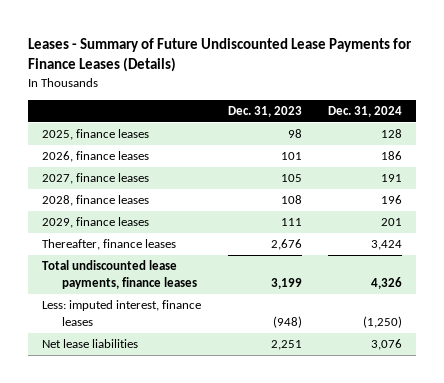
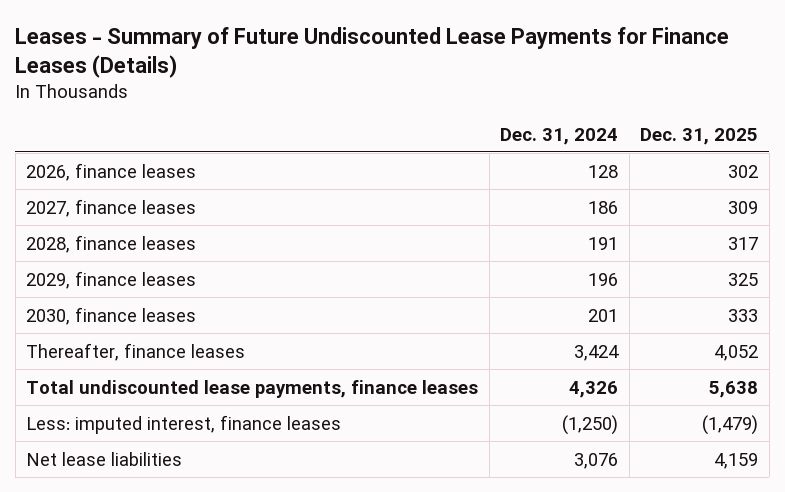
[227,105,302,117] Dec. 31, 2023 -> none
none -> [640,127,759,145] Dec. 31, 2025
[41,129,149,141] 2025, finance leases -> [26,162,197,181] 2026, finance leases
[41,151,149,163] 2026, finance leases -> [26,198,197,217] 2027, finance leases
[41,173,149,185] 2027, finance leases -> [26,234,197,253] 2028, finance leases
[41,195,149,207] 2028, finance leases -> [26,270,197,289] 2029, finance leases
[41,217,149,229] 2029, finance leases -> [26,306,197,325] 2030, finance leases

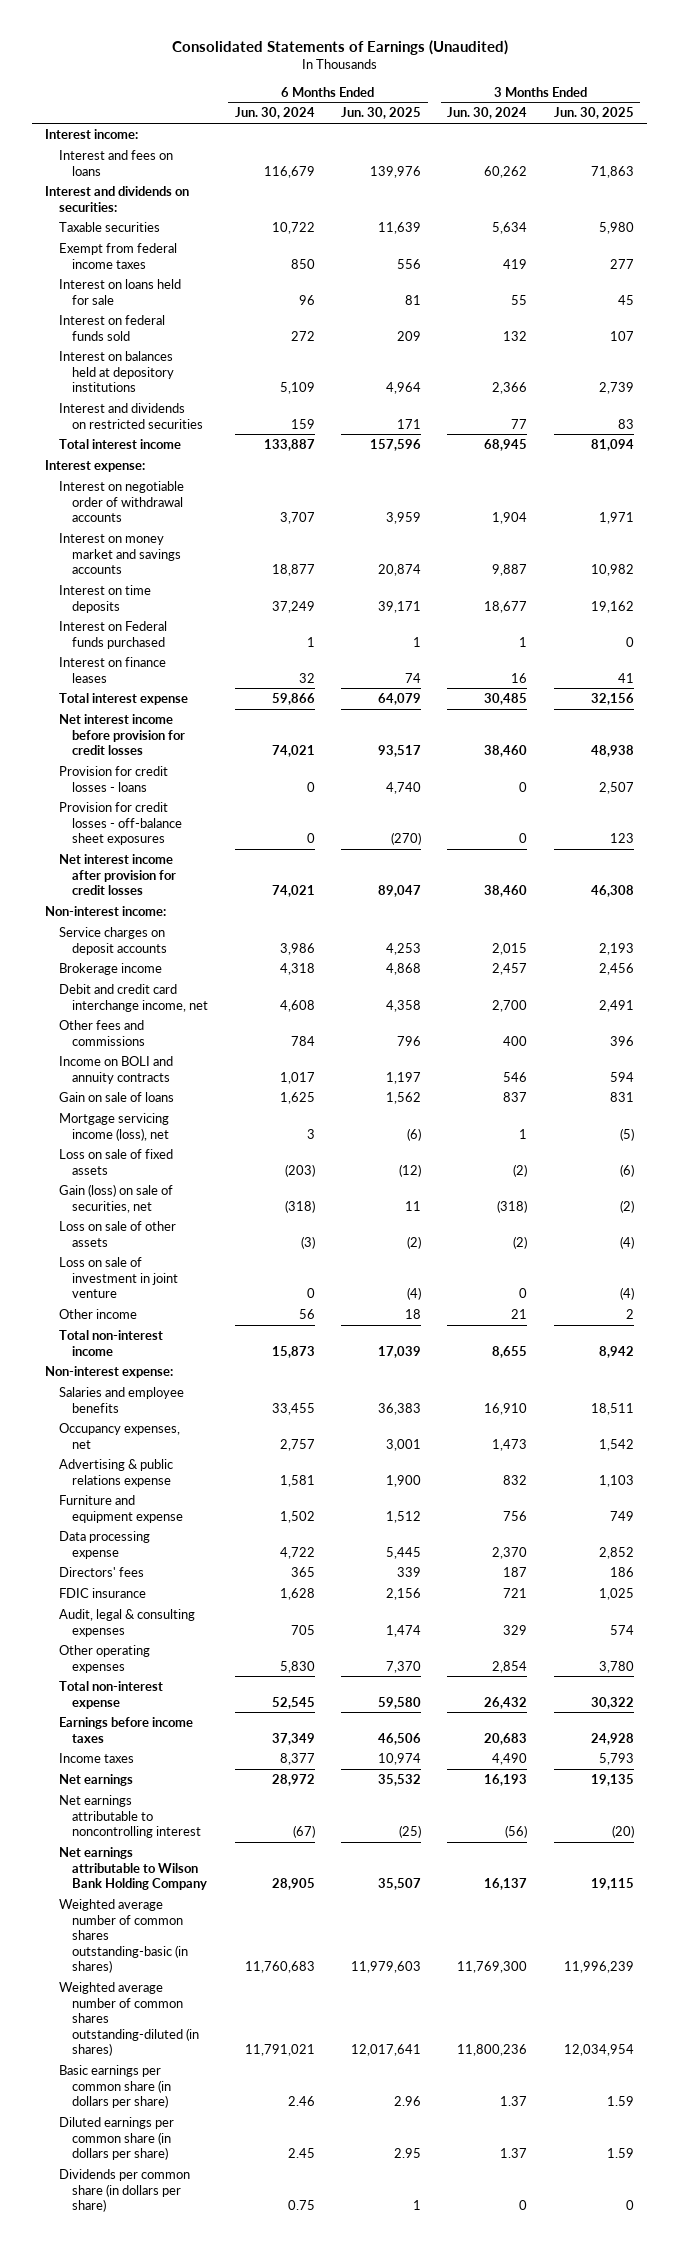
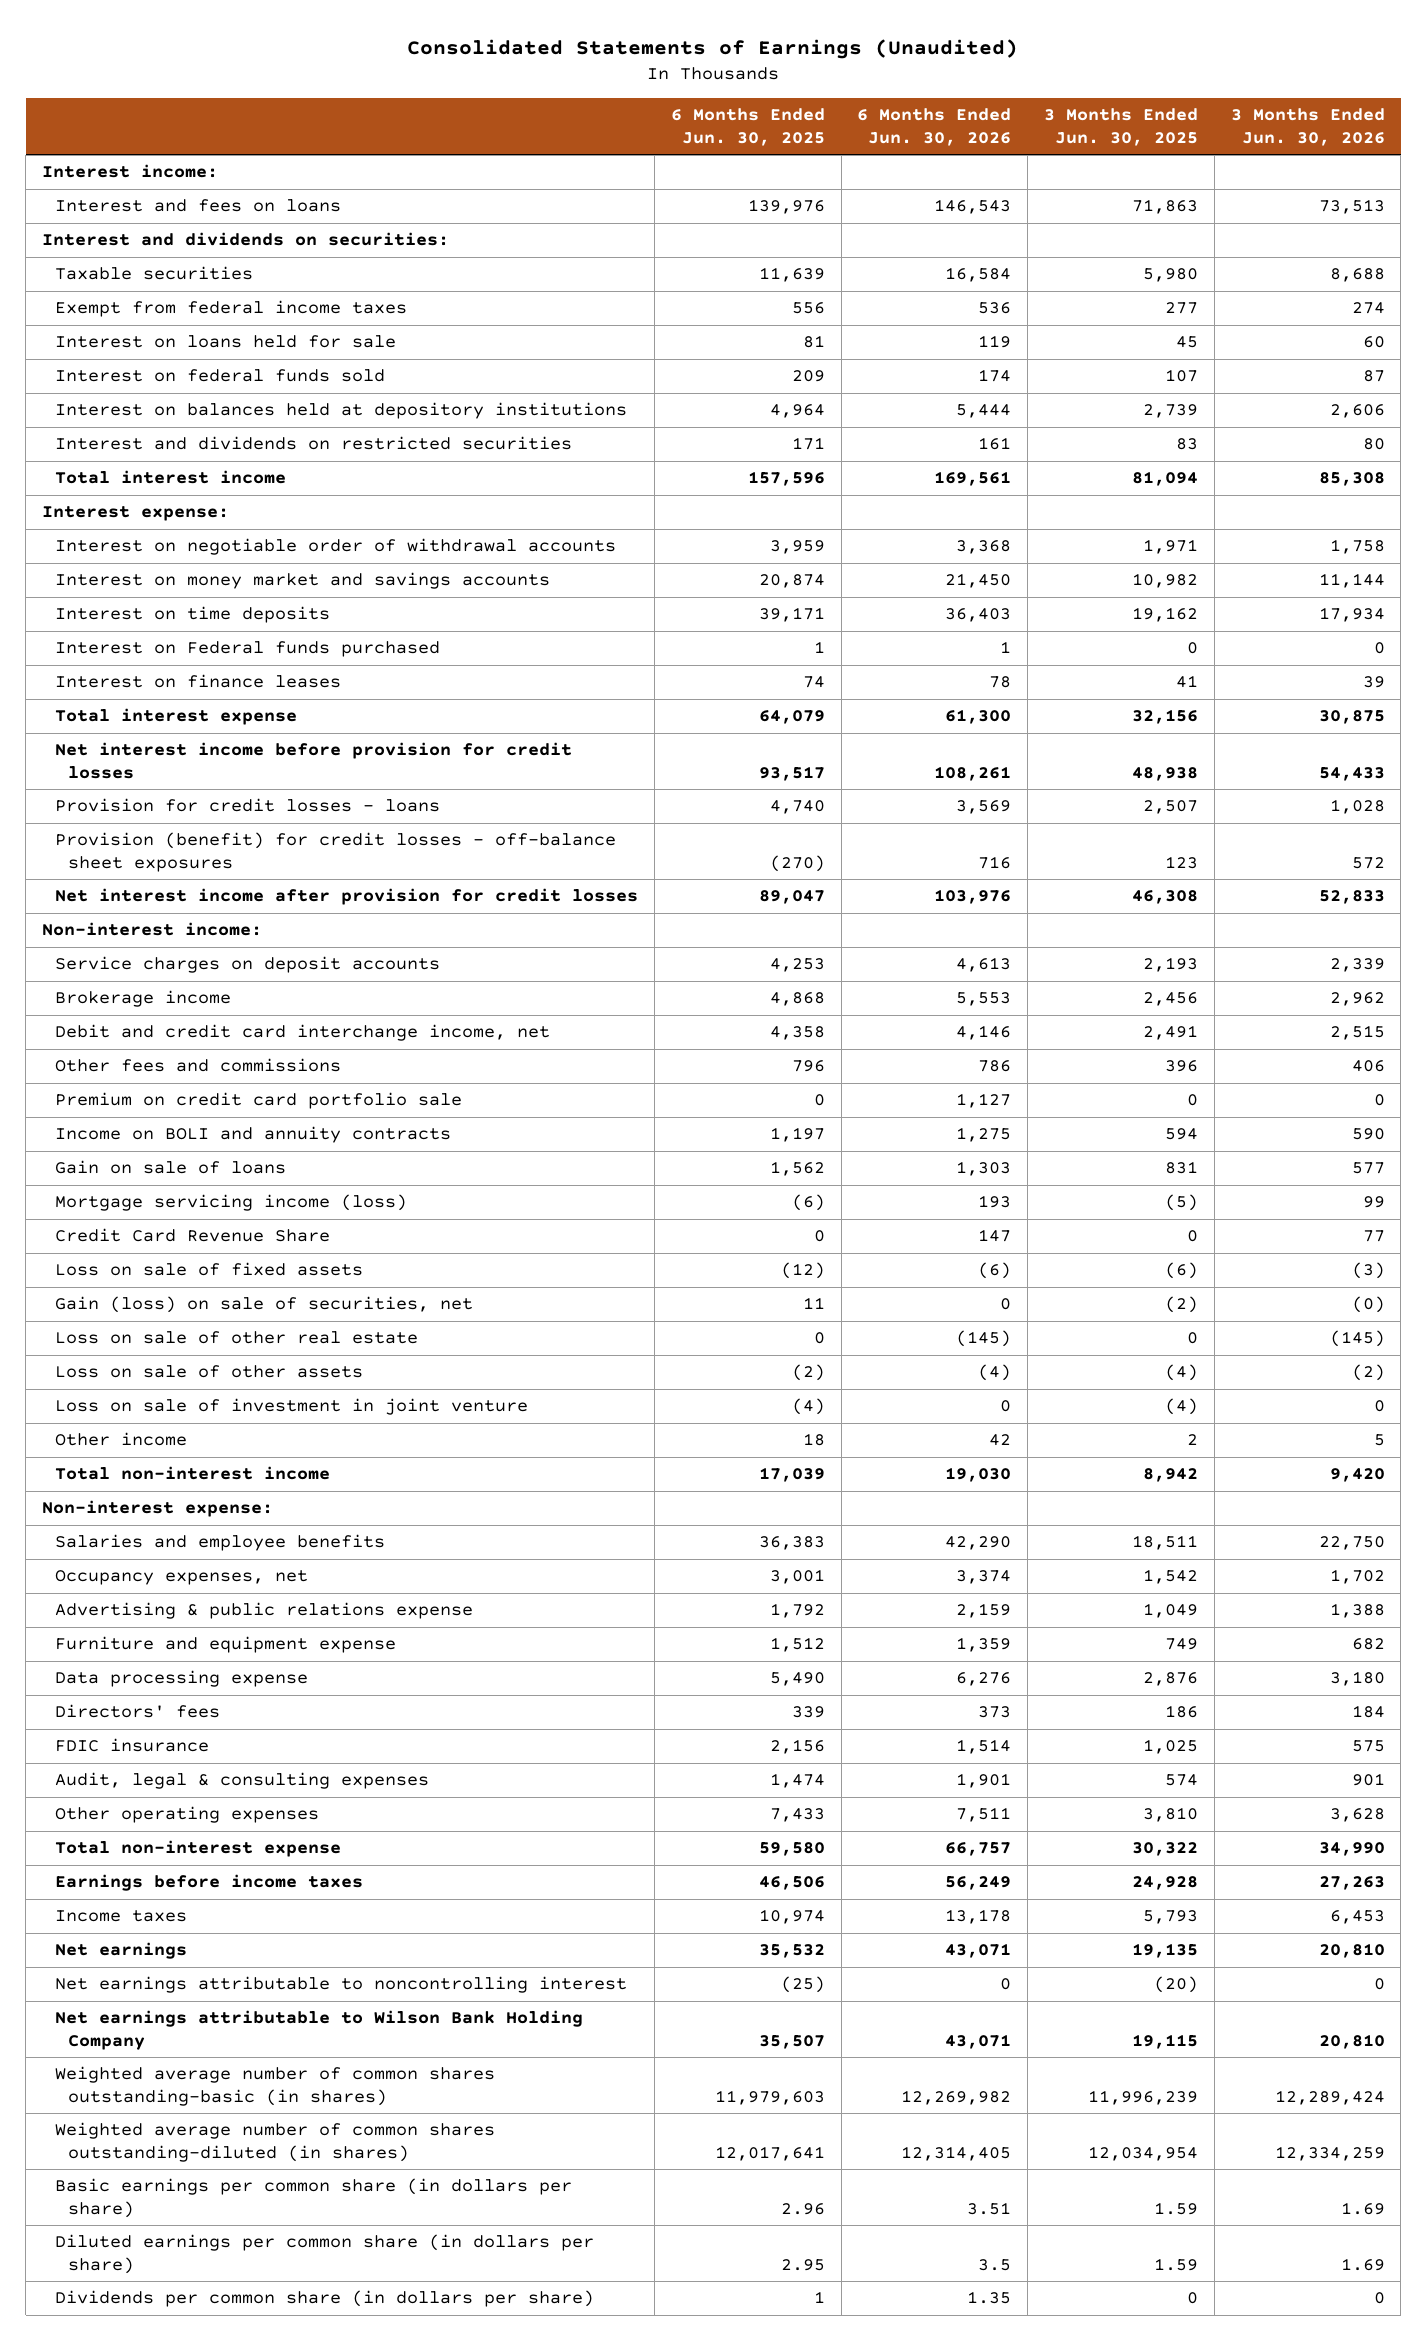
[234,107,315,120] Jun. 30, 2024 -> none
[447,107,528,120] Jun. 30, 2024 -> none
none -> [857,107,1012,146] 6 Months Ended Jun. 30, 2026
none -> [1230,107,1385,146] 3 Months Ended Jun. 30, 2026
[58,801,183,846] Provision for credit losses - off-balance sheet exposures -> [55,832,617,873] Provision (benefit) for credit losses - off-balance sheet exposures
none -> [55,1092,463,1110] Premium on credit card portfolio sale
[58,1112,170,1141] Mortgage servicing income (loss), net -> [55,1194,408,1212] Mortgage servicing income (loss)
none -> [55,1228,331,1243] Credit Card Revenue Share
none -> [55,1331,419,1345] Loss on sale of other real estate
[386,1474,422,1487] 1,900 -> [769,1603,825,1619] 1,792
[598,1474,634,1487] 1,103 -> [1142,1603,1198,1619] 1,049
[386,1546,422,1559] 5,445 -> [769,1672,825,1687] 5,490
[598,1546,634,1559] 2,852 -> [1142,1672,1198,1687] 2,876
[386,1660,422,1673] 7,370 -> [769,1808,825,1823] 7,433
[598,1660,634,1673] 3,780 -> [1142,1807,1198,1823] 3,810

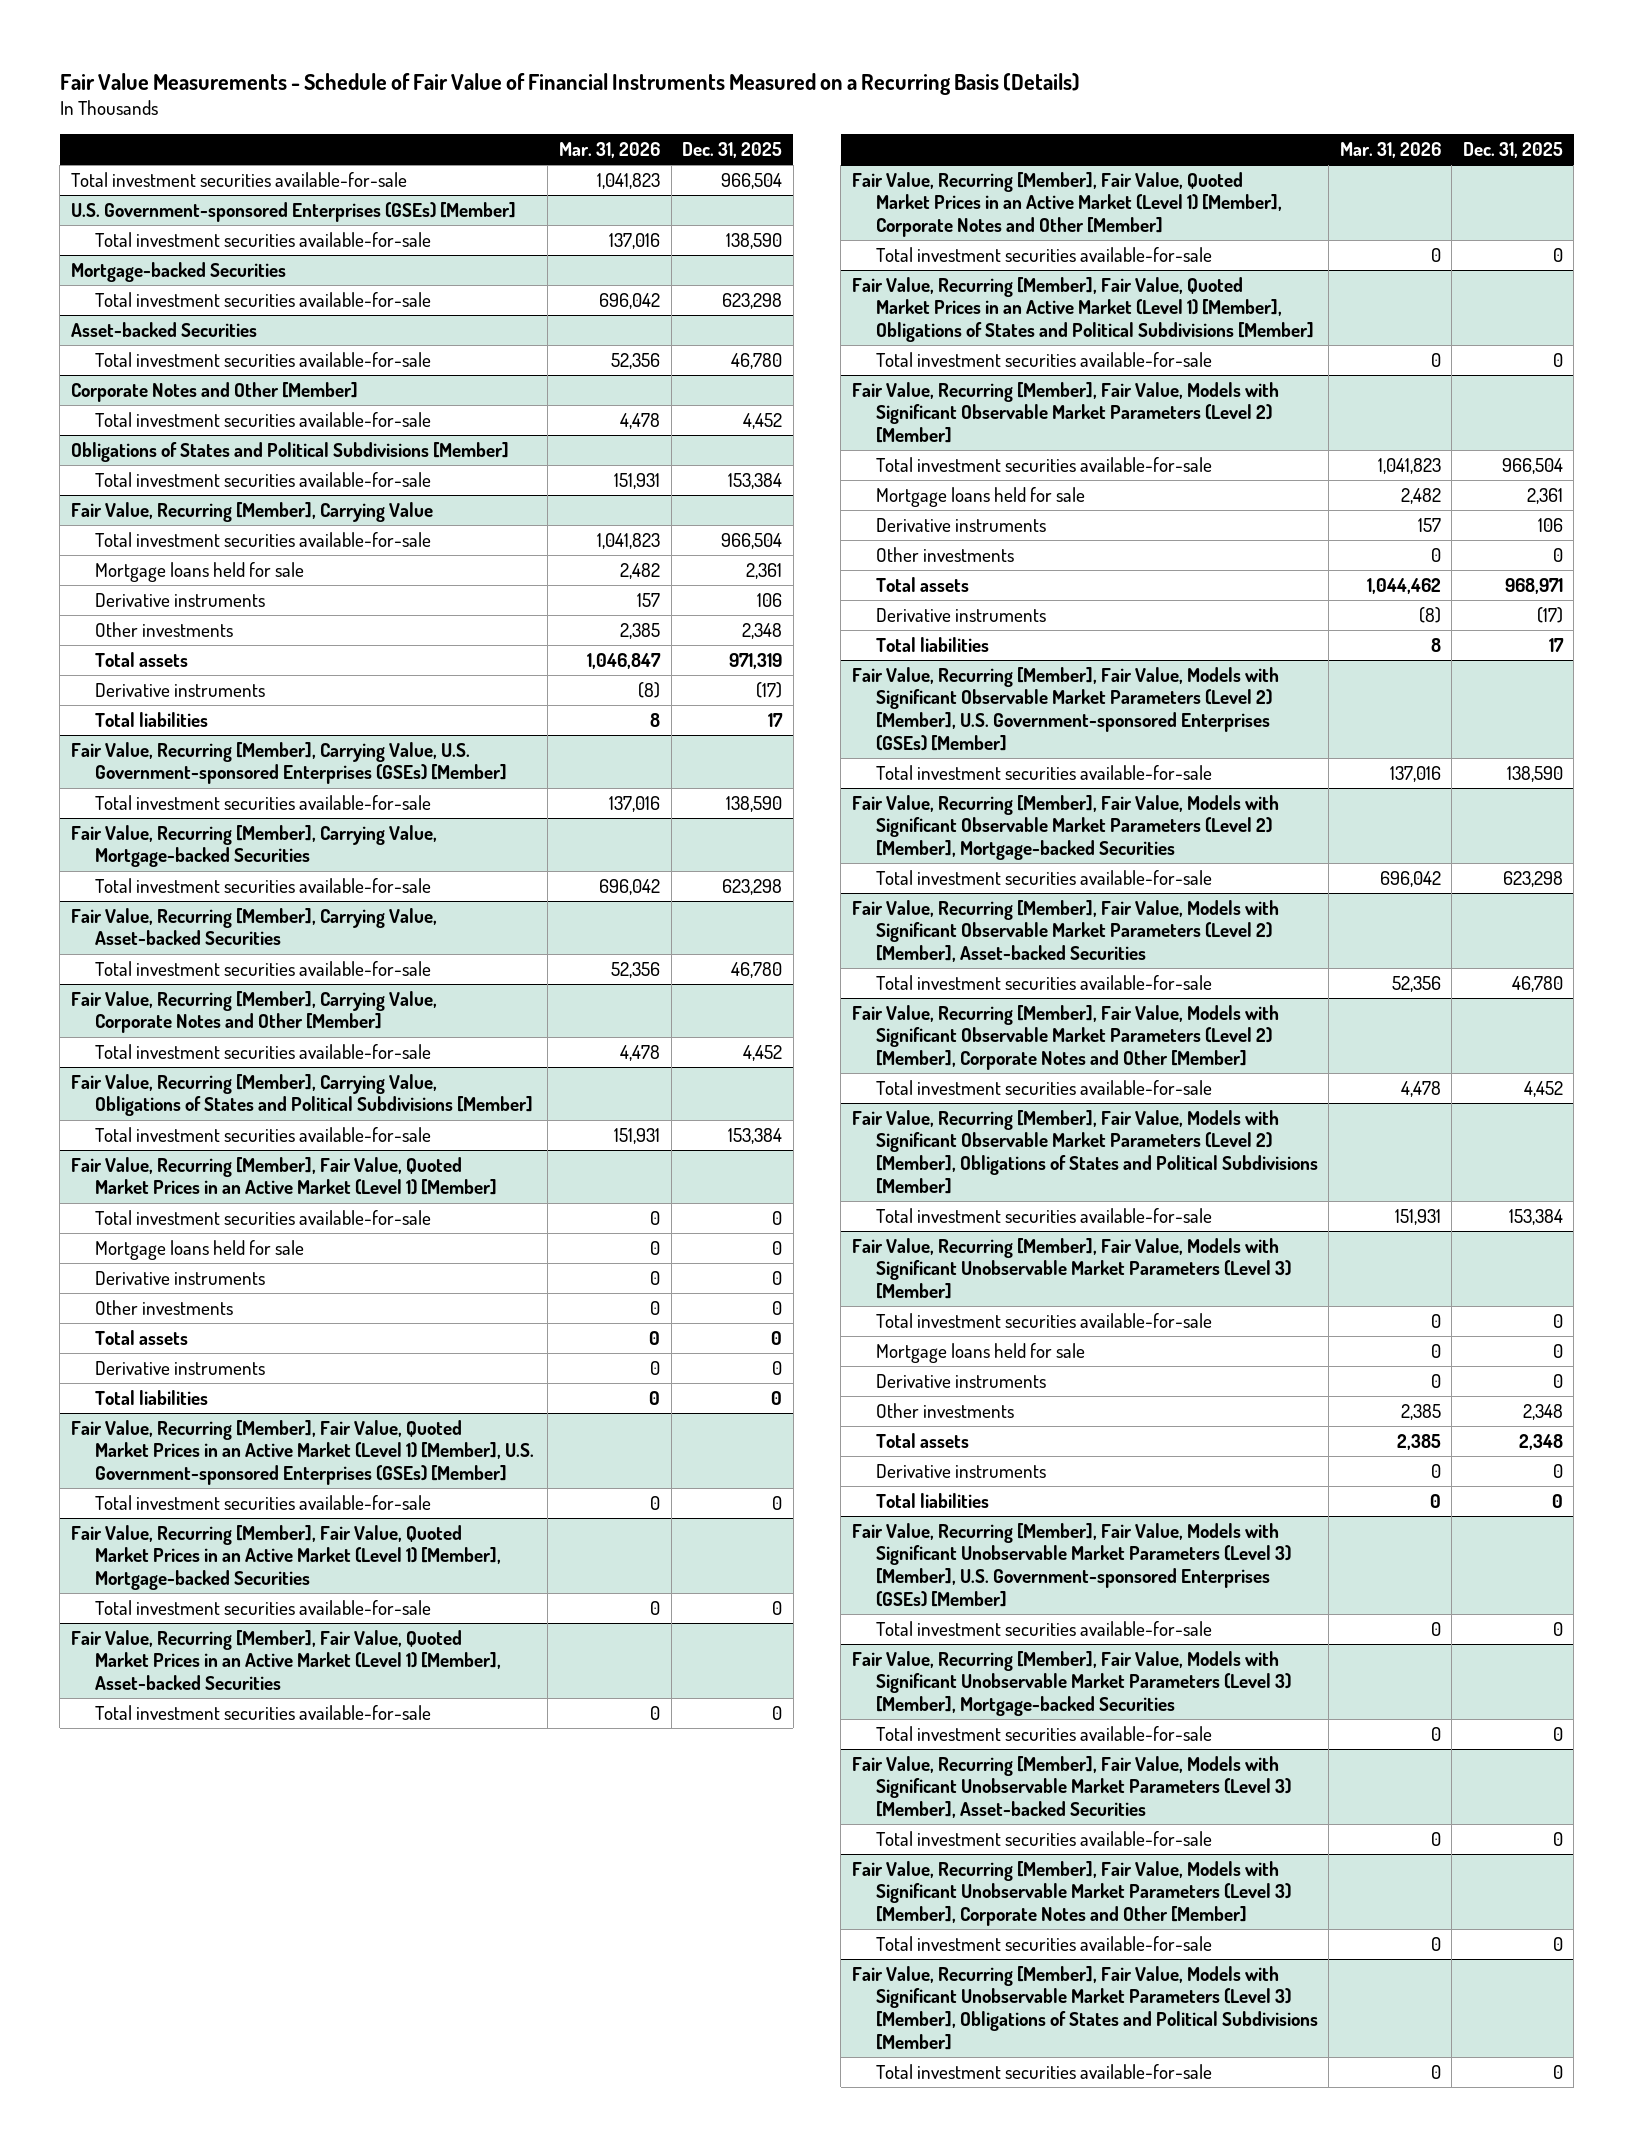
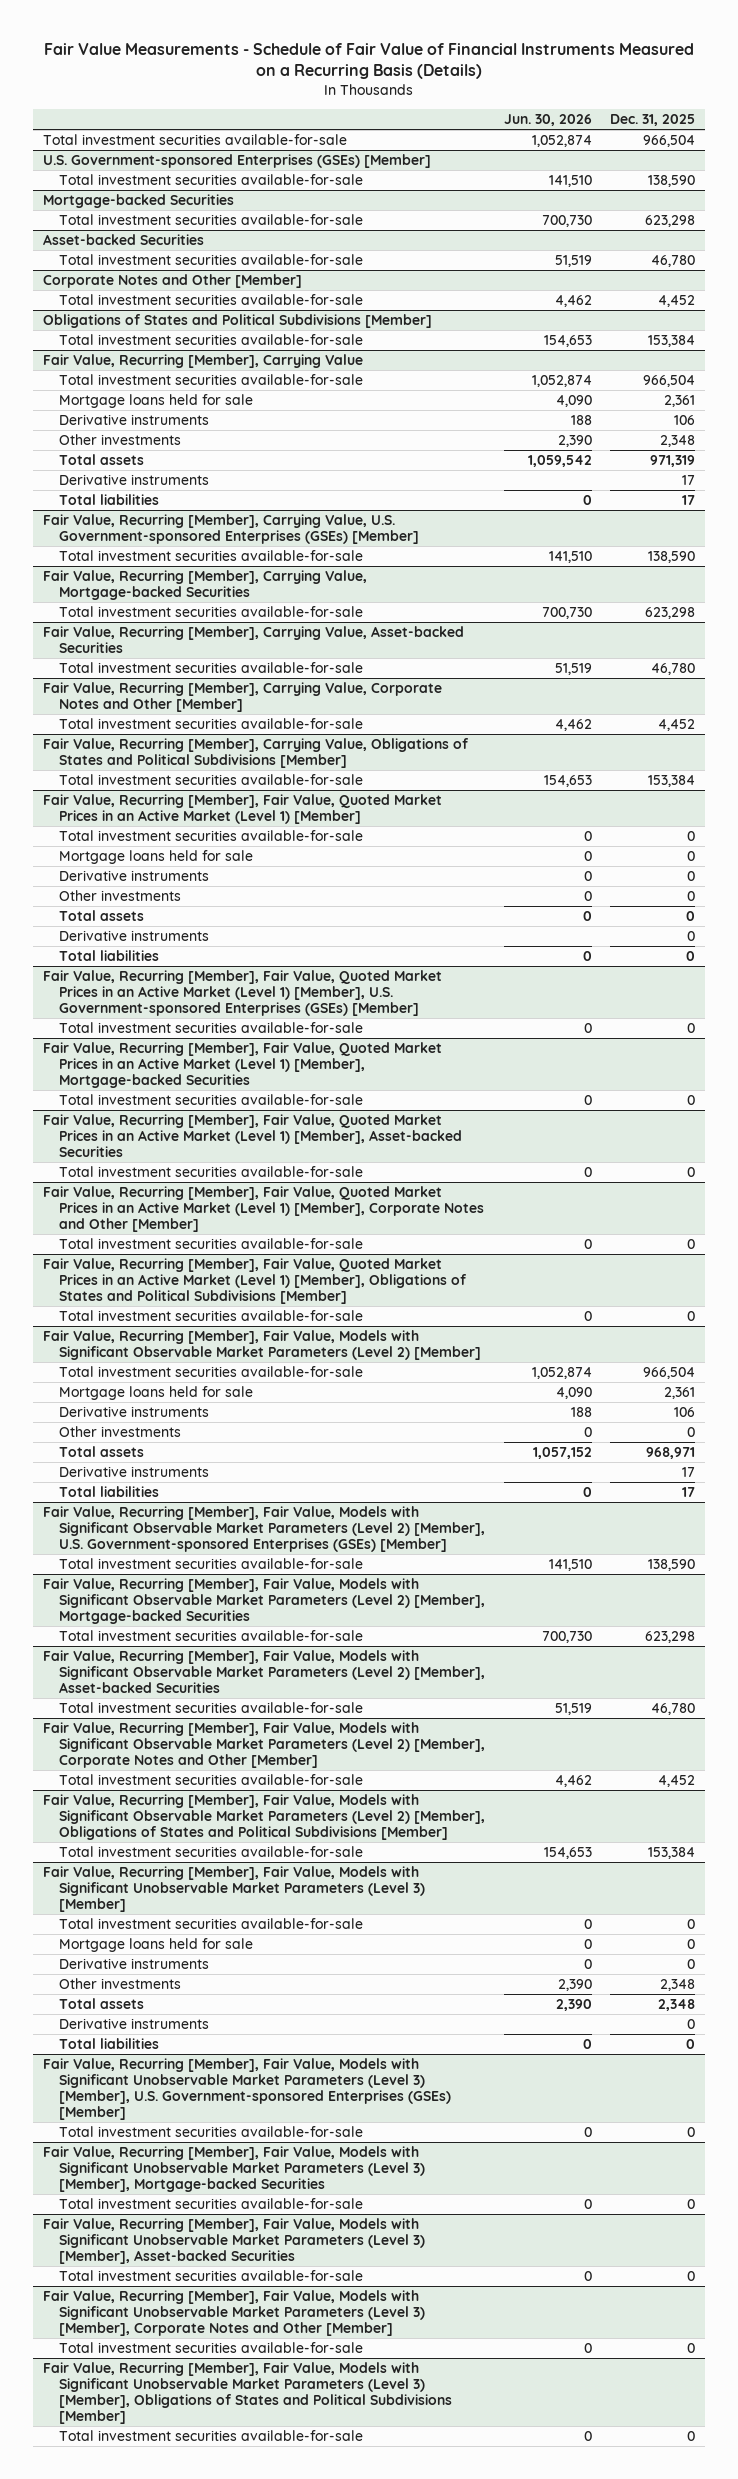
[559,142,661,159] Mar. 31, 2026 -> none
none -> [503,113,592,126] Jun. 30, 2026
[756,681,783,698] (17) -> [682,474,696,485] 17
[1536,606,1563,623] (17) -> [682,1466,696,1477] 17

